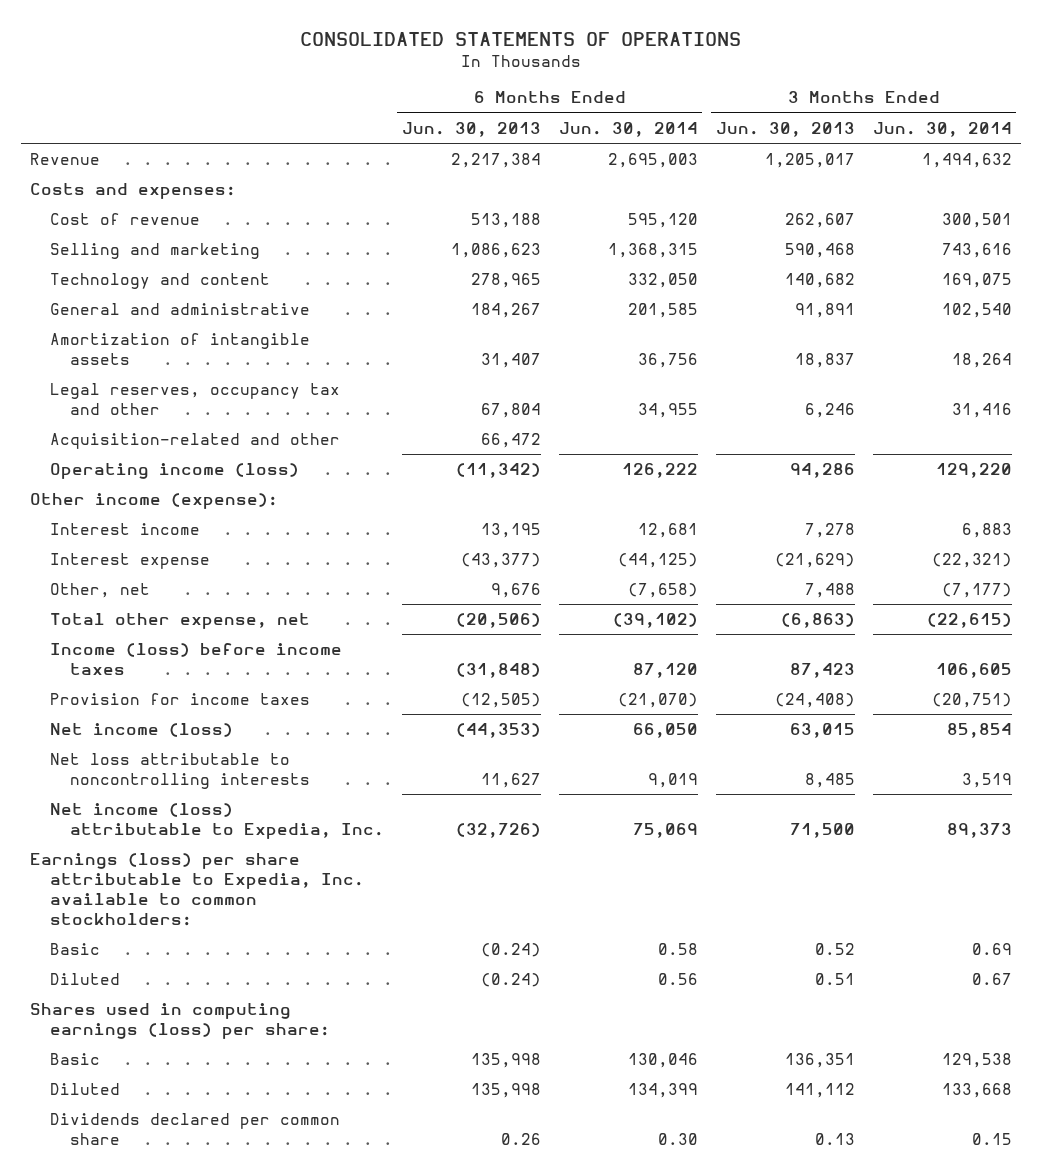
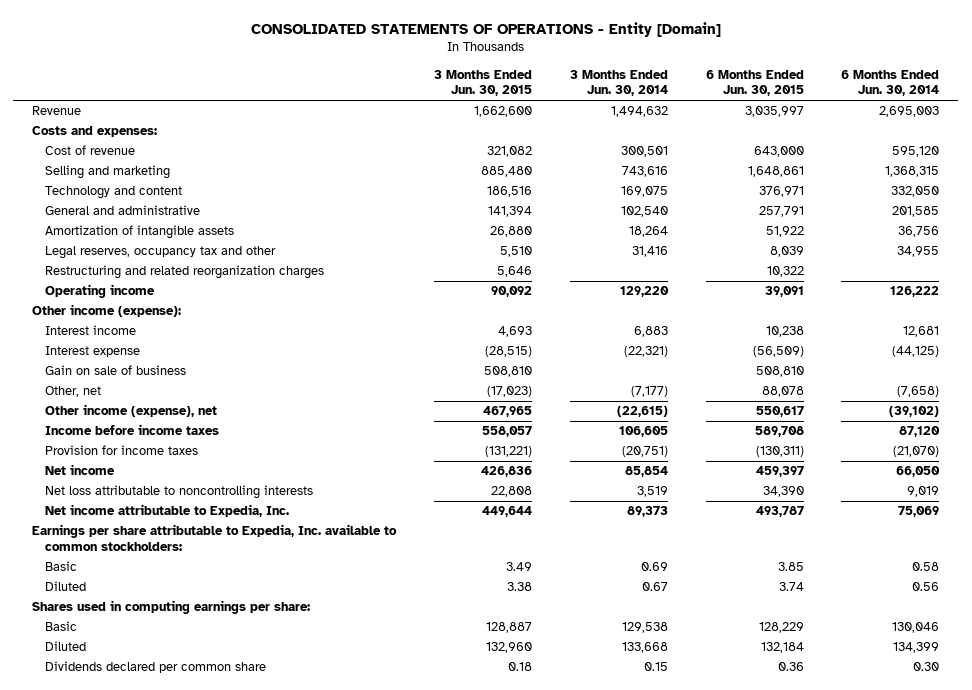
[300,31,742,46] CONSOLIDATED STATEMENTS OF OPERATIONS -> [250,21,721,37] CONSOLIDATED STATEMENTS OF OPERATIONS - Entity [Domain]
[401,121,541,137] Jun. 30, 2013 -> none
[715,121,855,137] Jun. 30, 2013 -> none
none -> [434,69,533,97] 3 Months Ended Jun. 30, 2015
none -> [705,69,804,97] 6 Months Ended Jun. 30, 2015
[50,433,341,450] Acquisition-related and other -> none
none -> [45,265,325,280] Restructuring and related reorganization charges
[50,463,300,480] Operating income (loss) -> [45,284,156,299] Operating income
none -> [45,365,187,376] Gain on sale of business
[50,613,311,630] Total other expense, net -> [45,404,218,418] Other income (expense), net
[50,643,343,676] Income (loss) before income taxes -> [45,424,220,436] Income before income taxes
[50,723,234,738] Net income (loss) -> [45,464,116,476] Net income
[50,803,384,840] Net income (loss) attributable to Expedia, Inc. -> [45,504,290,518] Net income attributable to Expedia, Inc.
[30,853,365,926] Earnings (loss) per share attributable to Expedia, Inc. available to common stockholders: -> [32,524,398,552] Earnings per share attributable to Expedia, Inc. available to common stockholders:
[30,1003,331,1040] Shares used in computing earnings (loss) per share: -> [32,600,311,615] Shares used in computing earnings per share:

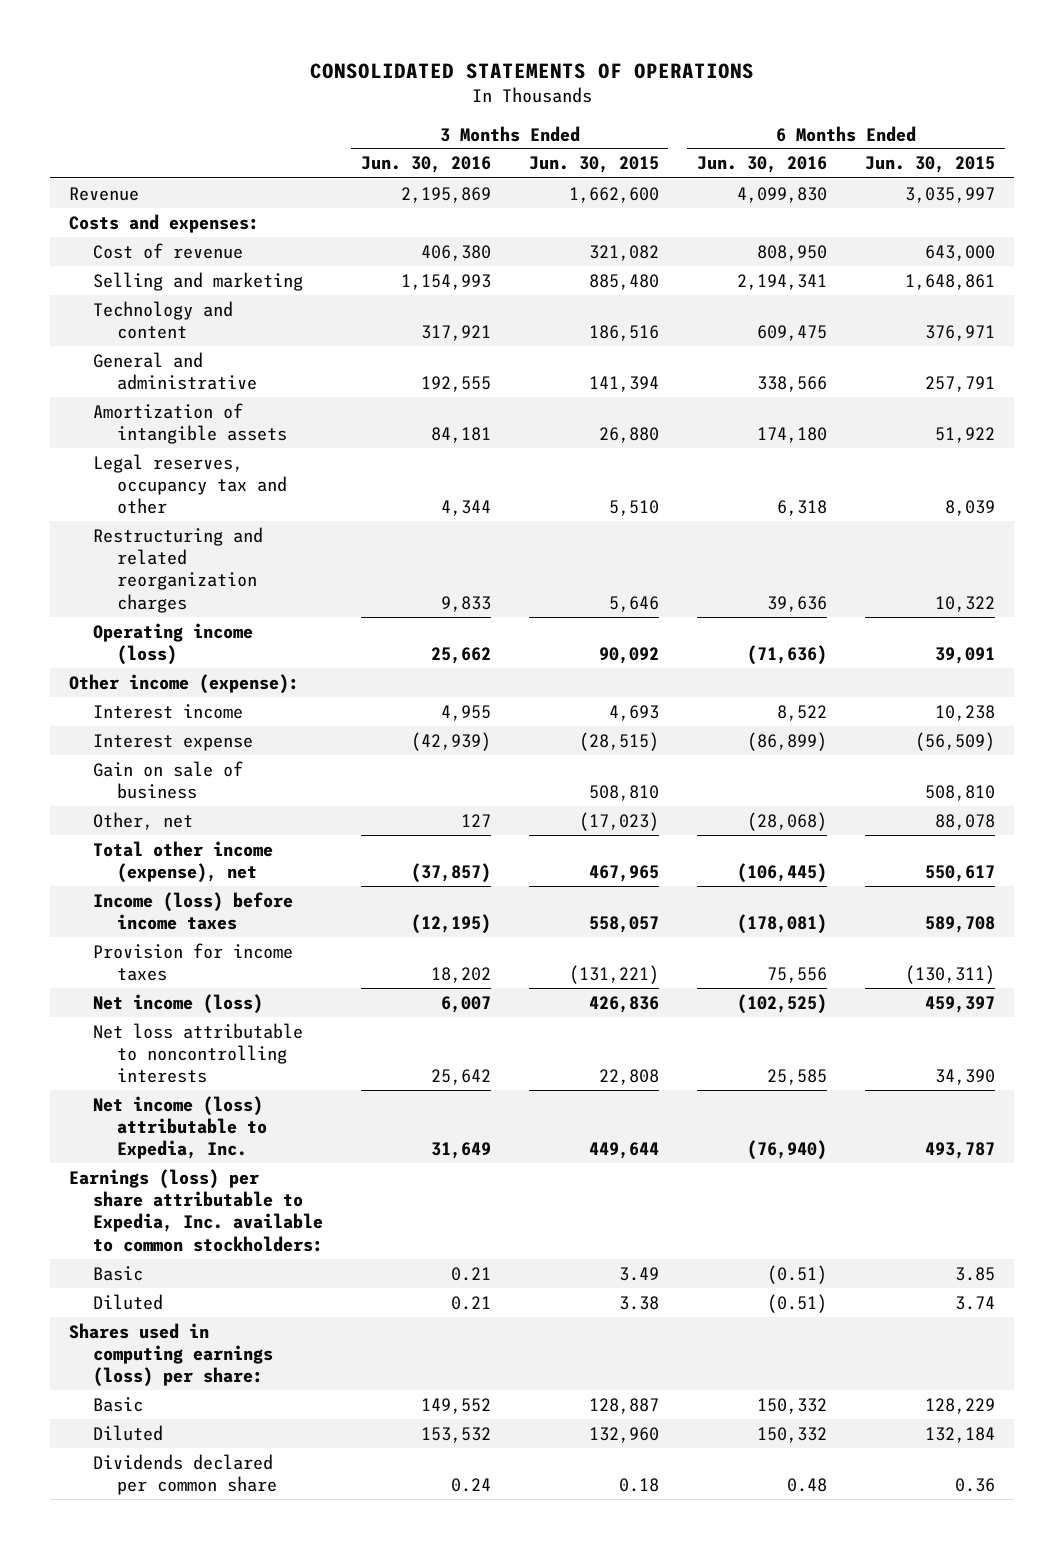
[250,21,721,37] CONSOLIDATED STATEMENTS OF OPERATIONS - Entity [Domain] -> [309,62,754,79] CONSOLIDATED STATEMENTS OF OPERATIONS
[569,69,668,97] 3 Months Ended Jun. 30, 2014 -> none
[841,69,940,97] 6 Months Ended Jun. 30, 2014 -> none
none -> [360,156,491,174] Jun. 30, 2016
none -> [696,156,827,174] Jun. 30, 2016
[45,284,156,299] Operating income -> [92,622,253,666] Operating income (loss)
[45,404,218,418] Other income (expense), net -> [92,840,273,884] Total other income (expense), net
[45,424,220,436] Income before income taxes -> [92,891,293,931] Income (loss) before income taxes
[45,464,116,476] Net income -> [92,993,263,1014] Net income (loss)
[45,504,290,518] Net income attributable to Expedia, Inc. -> [92,1095,267,1160] Net income (loss) attributable to Expedia, Inc.
[32,524,398,552] Earnings per share attributable to Expedia, Inc. available to common stockholders: -> [68,1168,323,1252] Earnings (loss) per share attributable to Expedia, Inc. available to common stockholders:
[32,600,311,615] Shares used in computing earnings per share: -> [68,1322,273,1388] Shares used in computing earnings (loss) per share:

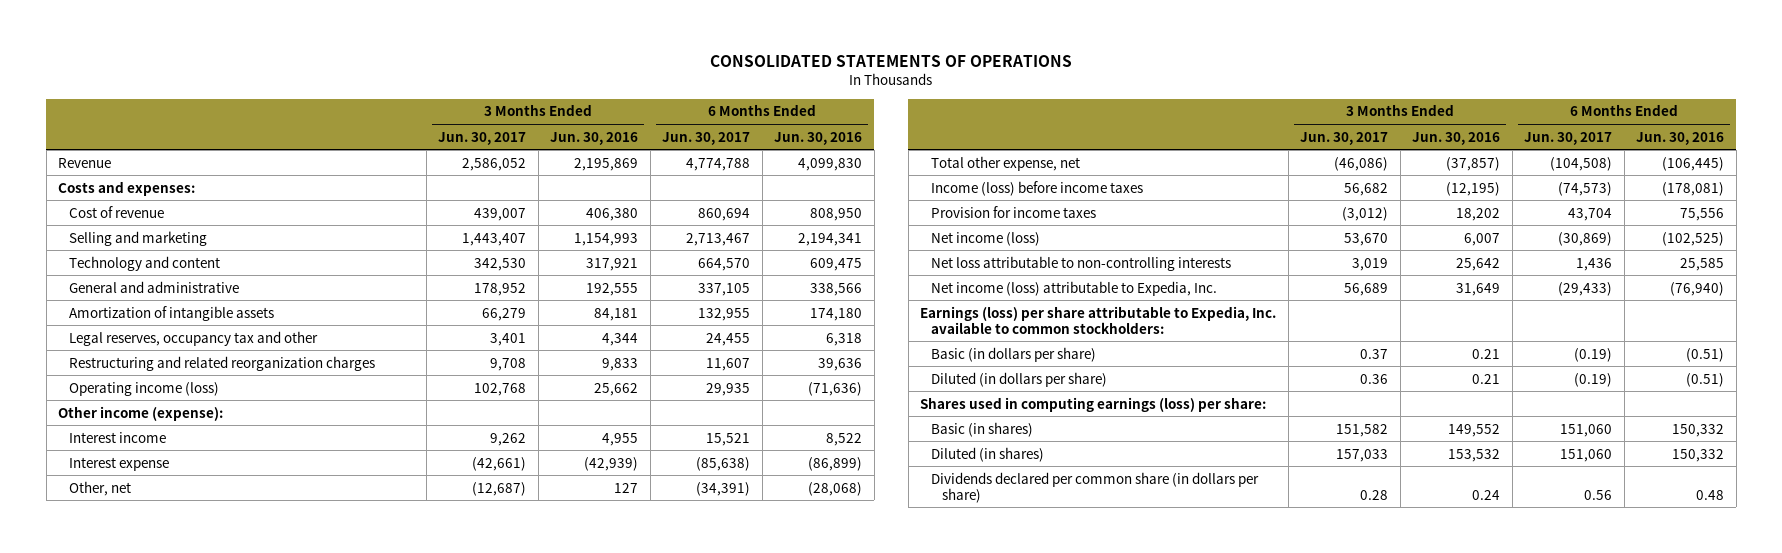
[528,156,659,174] Jun. 30, 2015 -> none
[864,156,995,174] Jun. 30, 2015 -> none
none -> [438,131,527,145] Jun. 30, 2017
none -> [662,131,751,145] Jun. 30, 2017
[92,760,243,800] Gain on sale of business -> none
[92,840,273,884] Total other income (expense), net -> [930,155,1080,171] Total other expense, net
[92,1022,303,1084] Net loss attributable to noncontrolling interests -> [930,255,1231,271] Net loss attributable to non-controlling interests
[92,1265,143,1281] Basic -> [930,346,1096,362] Basic (in dollars per share)
[92,1293,163,1310] Diluted -> [930,371,1107,387] Diluted (in dollars per share)
[92,1396,143,1412] Basic -> [930,421,1033,437] Basic (in shares)
[92,1424,163,1441] Diluted -> [930,446,1044,462] Diluted (in shares)
[92,1453,277,1496] Dividends declared per common share -> [930,471,1259,503] Dividends declared per common share (in dollars per share)

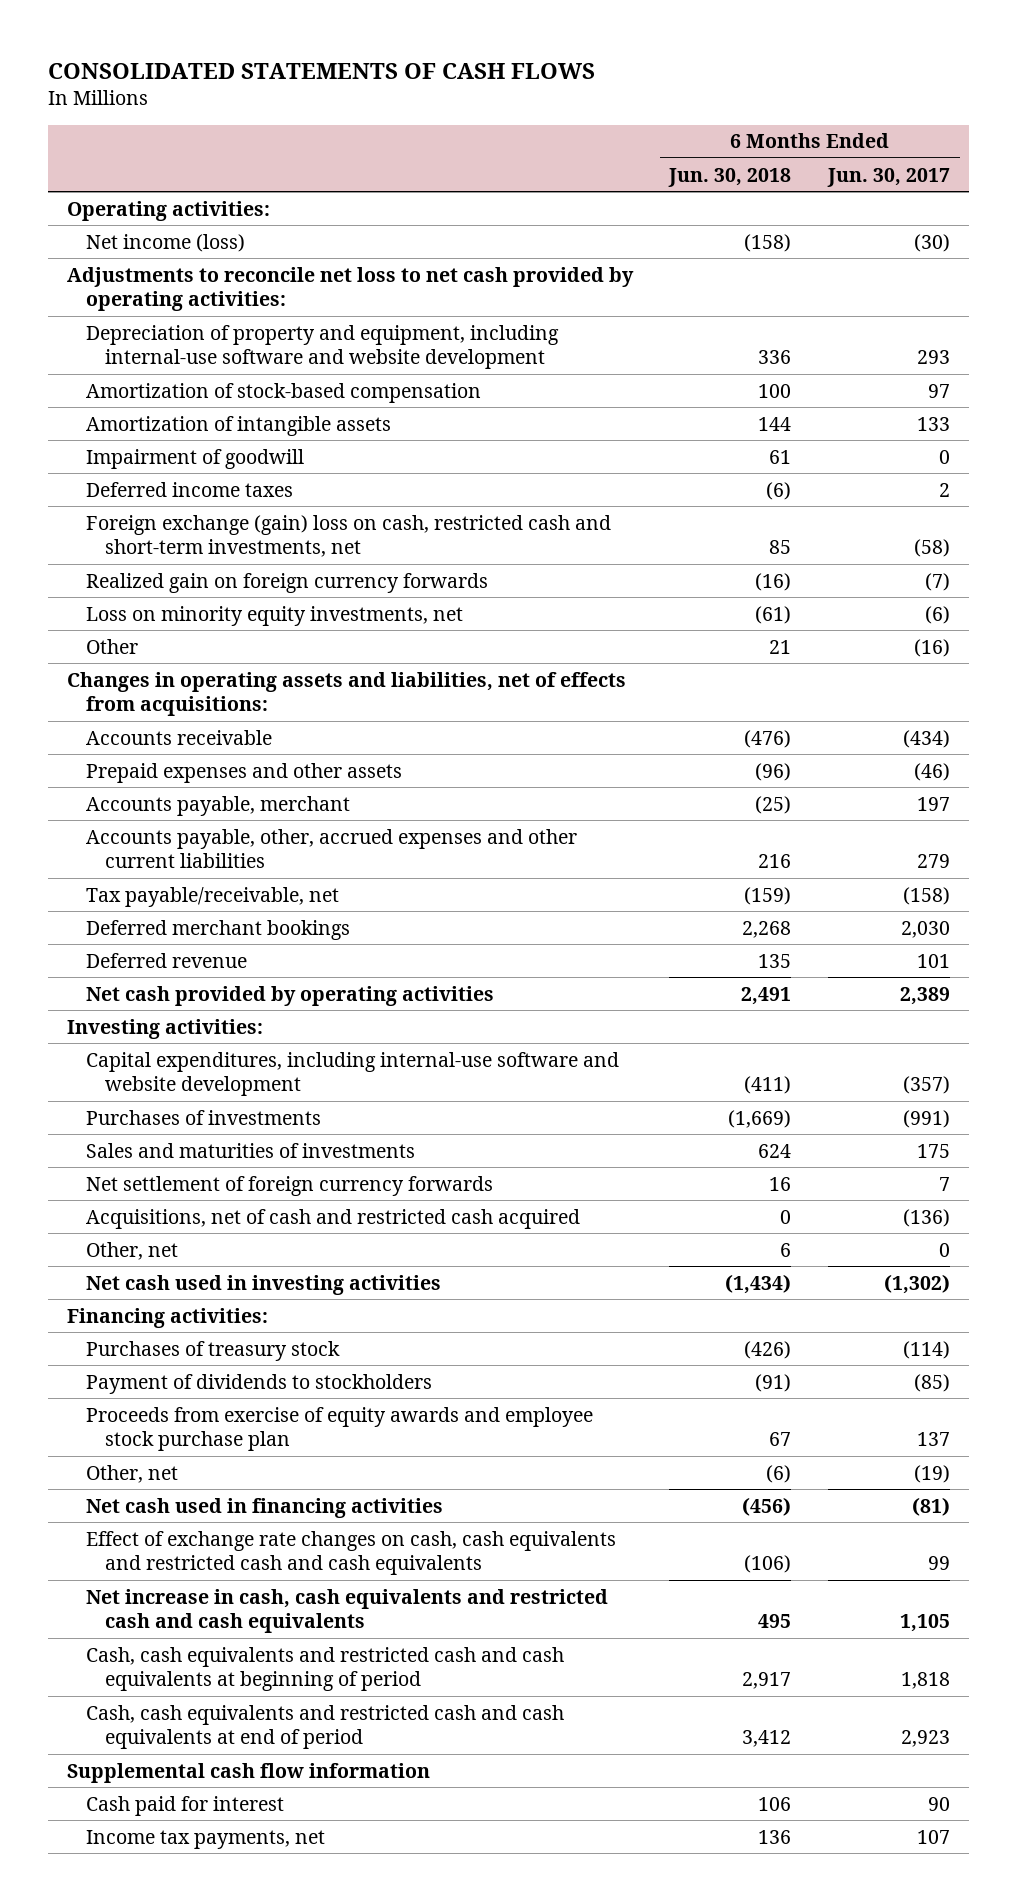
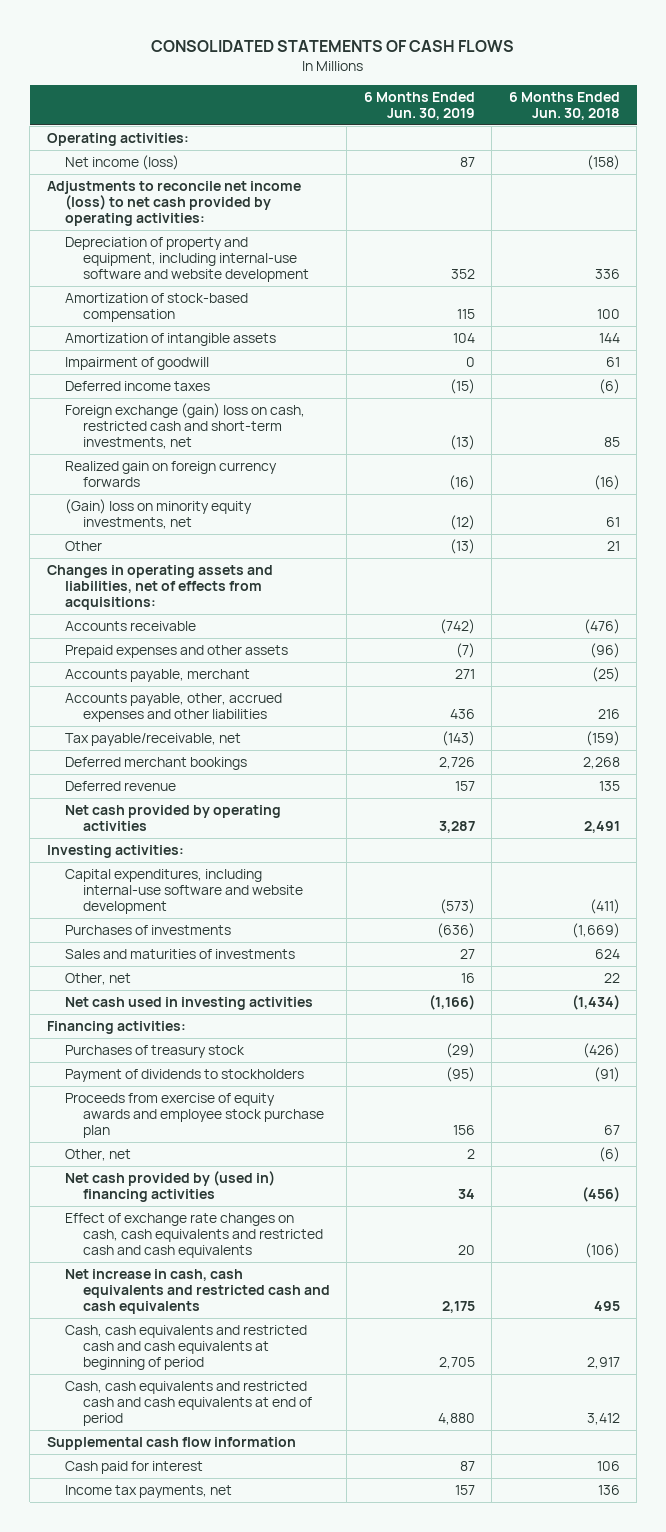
[827,167,951,187] Jun. 30, 2017 -> none
none -> [363,91,475,120] 6 Months Ended Jun. 30, 2019
[66,266,634,312] Adjustments to reconcile net loss to net cash provided by operating activities: -> [46,181,301,227] Adjustments to reconcile net income (loss) to net cash provided by operating activities:
[85,605,463,626] Loss on minority equity investments, net -> [64,499,252,530] (Gain) loss on minority equity investments, net
[755,605,792,624] (61) -> [605,517,620,528] 61
[85,828,577,869] Accounts payable, other, accrued expenses and other current liabilities -> [64,693,282,723] Accounts payable, other, accrued expenses and other liabilities
[85,1175,493,1196] Net settlement of foreign currency forwards -> none
[85,1208,580,1229] Acquisitions, net of cash and restricted cash acquired -> none
[780,1242,792,1257] 6 -> [603,973,620,984] 22
[85,1497,443,1518] Net cash used in financing activities -> [64,1171,275,1203] Net cash provided by (used in) financing activities

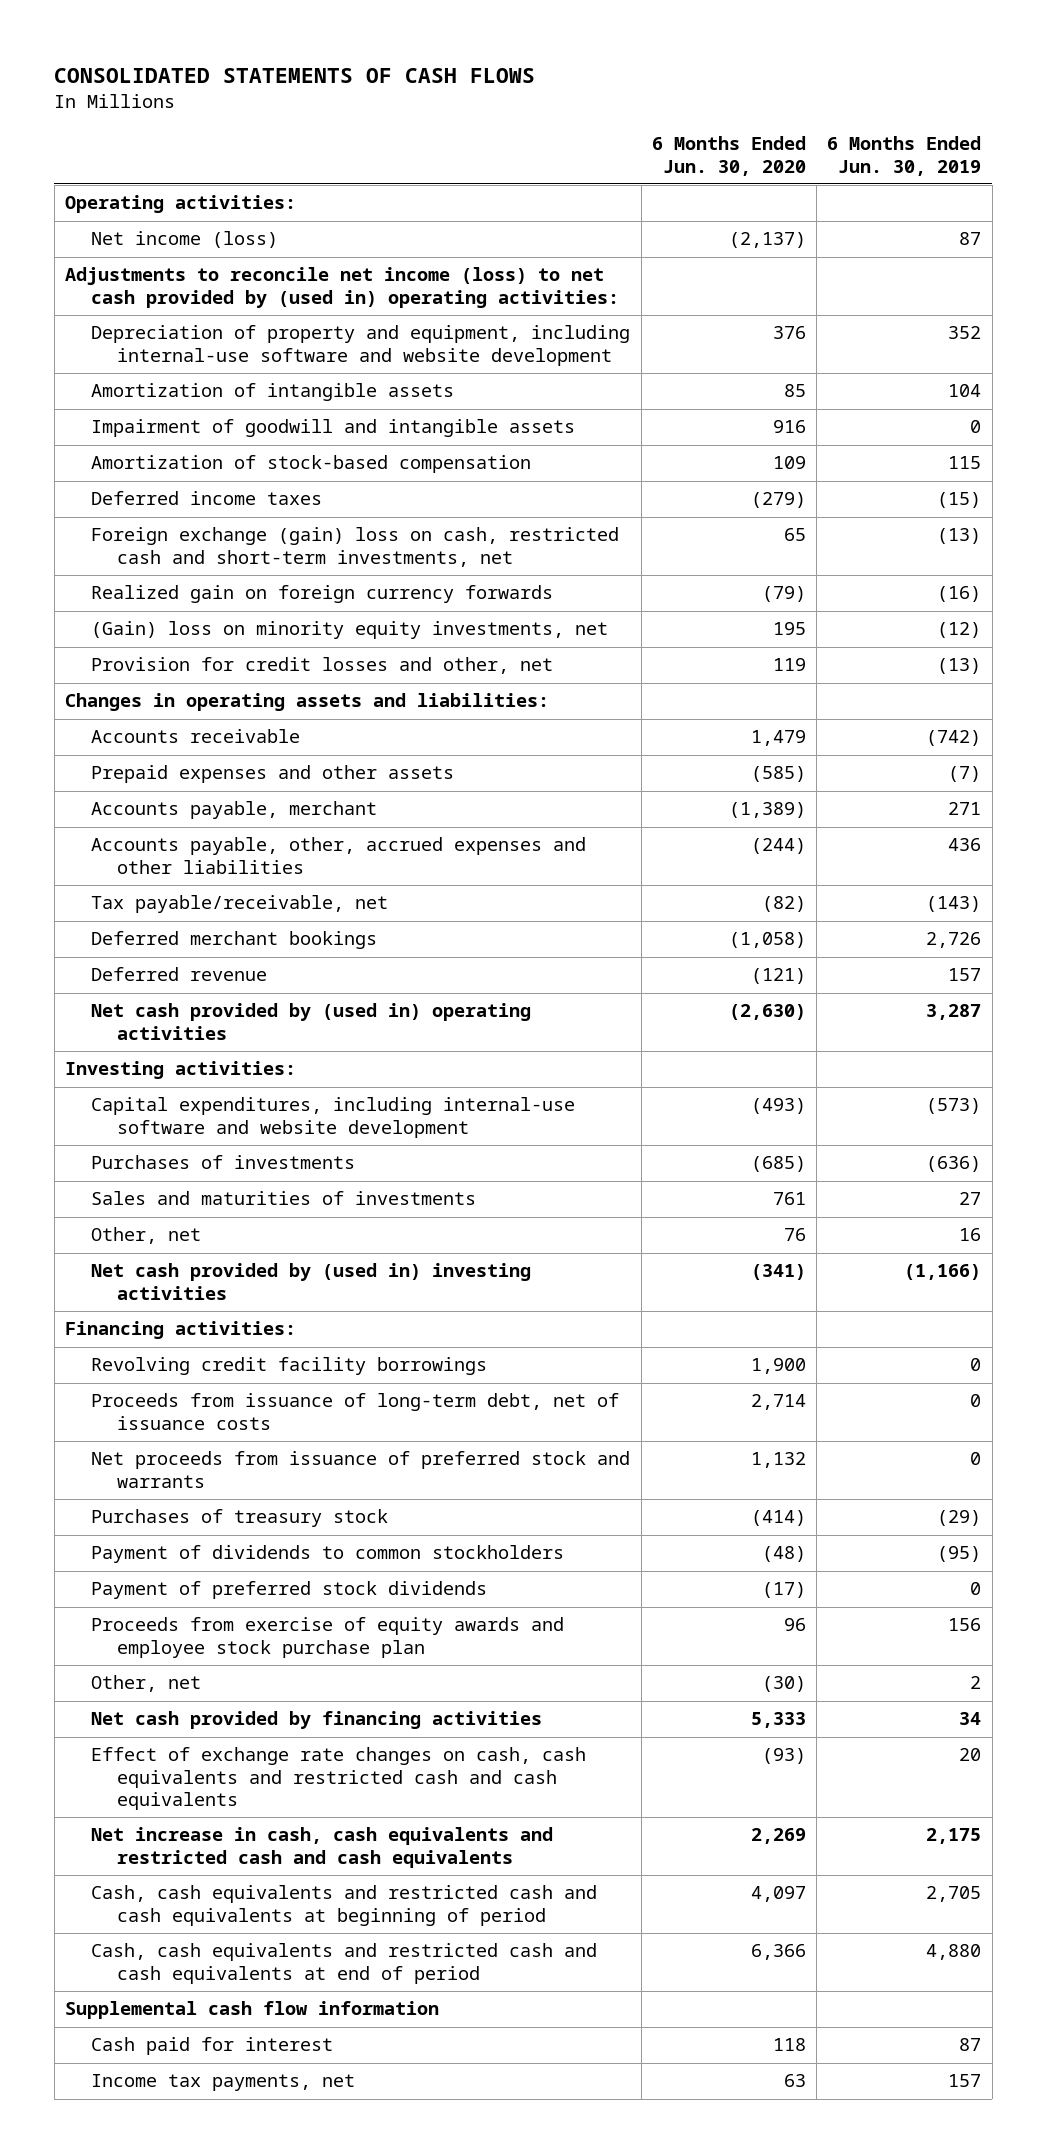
[508,91,620,120] 6 Months Ended Jun. 30, 2018 -> none
none -> [651,136,806,176] 6 Months Ended Jun. 30, 2020
[46,181,301,227] Adjustments to reconcile net income (loss) to net cash provided by operating activities: -> [65,267,620,308] Adjustments to reconcile net income (loss) to net cash provided by (used in) operating activities:
[64,357,209,371] Impairment of goodwill -> [91,419,576,438] Impairment of goodwill and intangible assets
[64,293,248,323] Amortization of stock-based compensation -> [91,455,532,474] Amortization of stock-based compensation
[64,541,102,552] Other -> [91,657,554,675] Provision for credit losses and other, net
[46,565,273,611] Changes in operating assets and liabilities, net of effects from acquisitions: -> [65,693,550,712] Changes in operating assets and liabilities:
[64,805,281,832] Net cash provided by operating activities -> [91,1003,532,1040] Net cash provided by (used in) operating activities
[64,997,313,1011] Net cash used in investing activities -> [91,1263,532,1300] Net cash provided by (used in) investing activities
none -> [91,1357,488,1376] Revolving credit facility borrowings
none -> [91,1393,620,1430] Proceeds from issuance of long-term debt, net of issuance costs
none -> [91,1451,631,1488] Net proceeds from issuance of preferred stock and warrants
[64,1069,304,1083] Payment of dividends to stockholders -> [91,1545,565,1564] Payment of dividends to common stockholders
none -> [91,1581,488,1600] Payment of preferred stock dividends
[64,1171,275,1203] Net cash provided by (used in) financing activities -> [91,1711,543,1730] Net cash provided by financing activities

